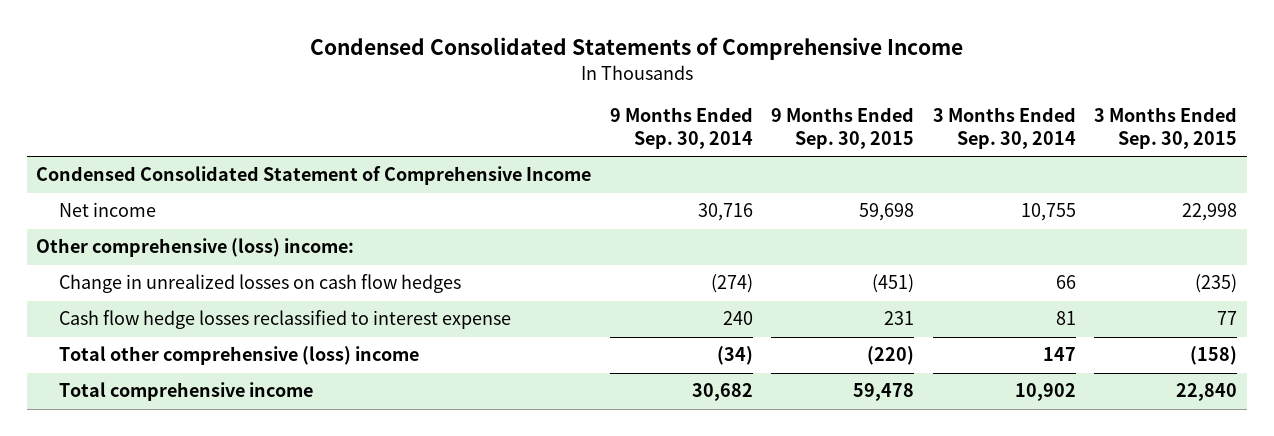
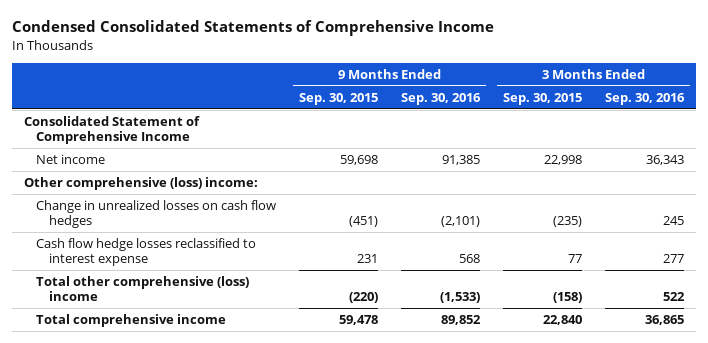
[609,107,753,149] 9 Months Ended Sep. 30, 2014 -> none
[932,107,1076,149] 3 Months Ended Sep. 30, 2014 -> none
none -> [401,92,482,105] Sep. 30, 2016
none -> [605,92,686,105] Sep. 30, 2016
[36,166,592,186] Condensed Consolidated Statement of Comprehensive Income -> [23,116,200,145] Consolidated Statement of Comprehensive Income

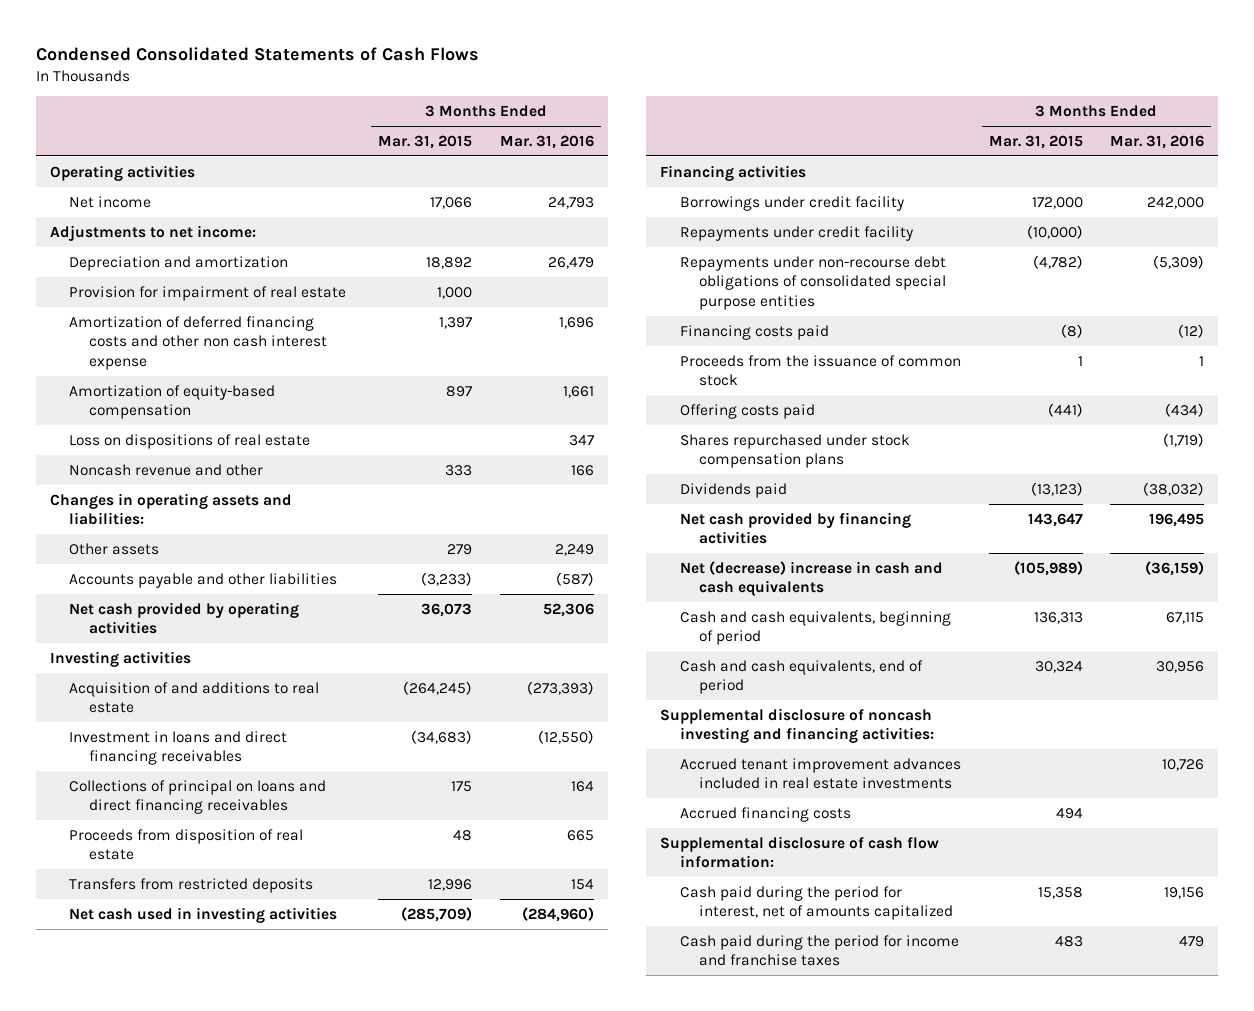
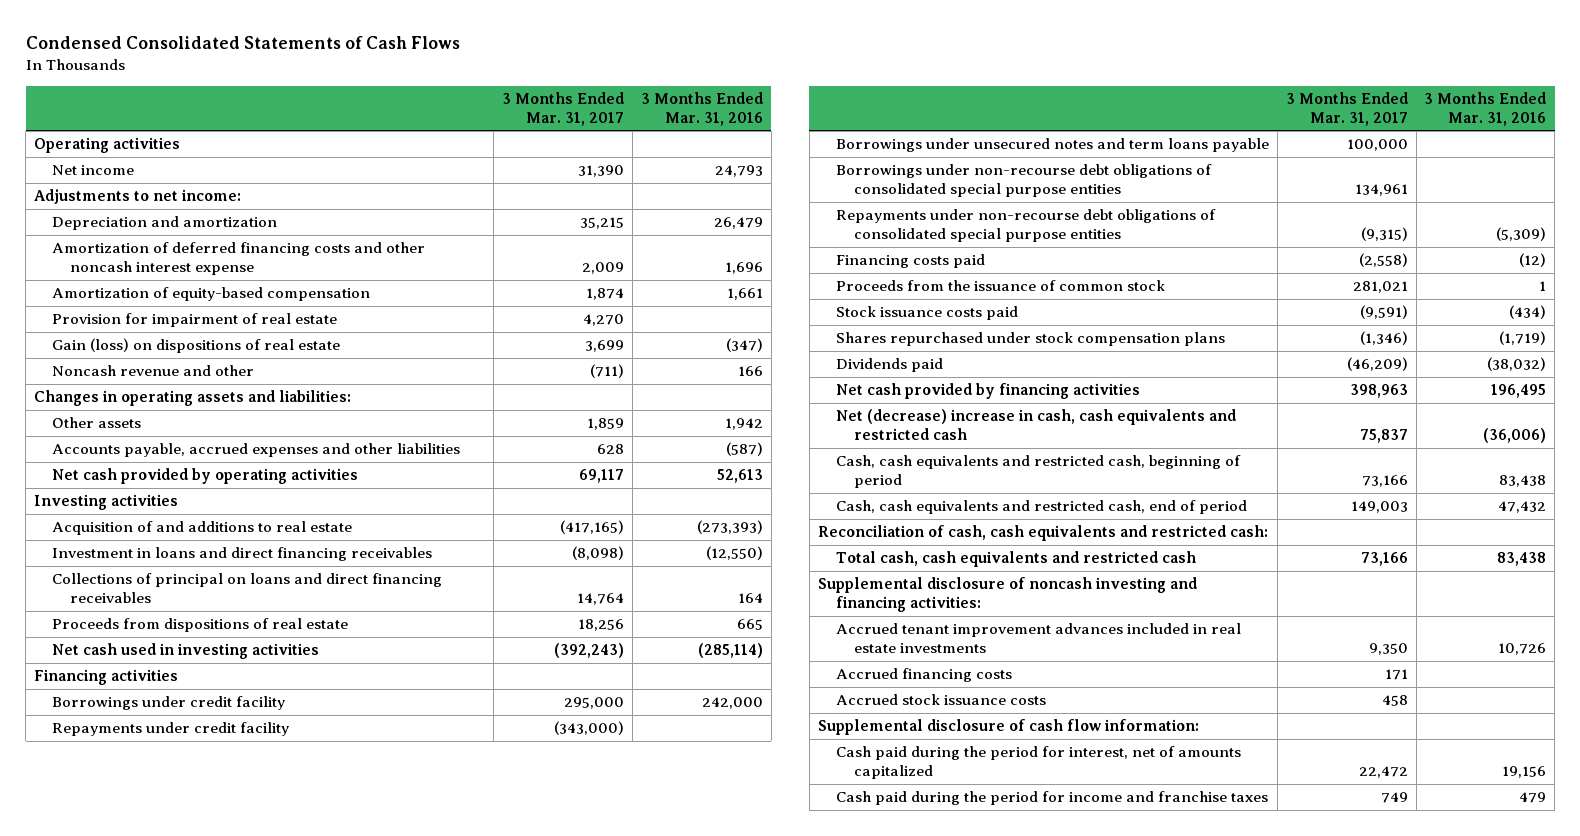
[377,134,472,149] Mar. 31, 2015 -> none
none -> [501,91,624,126] 3 Months Ended Mar. 31, 2017
[69,315,327,370] Amortization of deferred financing costs and other non cash interest expense -> [52,242,426,275] Amortization of deferred financing costs and other noncash interest expense
[69,285,347,301] Provision for impairment of real estate -> [52,313,338,328] Provision for impairment of real estate
[69,433,311,449] Loss on dispositions of real estate -> [52,338,341,354] Gain (loss) on dispositions of real estate
[568,434,594,446] 347 -> [725,338,763,353] (347)
[554,543,594,556] 2,249 -> [724,418,763,431] 1,942
[69,572,338,588] Accounts payable and other liabilities -> [52,443,461,458] Accounts payable, accrued expenses and other liabilities
[542,602,594,617] 52,306 -> [716,469,763,484] 52,613
[69,877,314,893] Transfers from restricted deposits -> none
[69,828,304,861] Proceeds from disposition of real estate -> [52,618,349,633] Proceeds from dispositions of real estate
[521,906,594,922] (284,960) -> [697,643,763,659] (285,114)
none -> [836,138,1270,153] Borrowings under unsecured notes and term loans payable
none -> [836,164,1213,197] Borrowings under non-recourse debt obligations of consolidated special purpose entities
[679,403,815,419] Offering costs paid -> [836,306,1019,321] Stock issuance costs paid
[679,560,943,597] Net (decrease) increase in cash and cash equivalents -> [836,409,1237,440] Net (decrease) increase in cash, cash equivalents and restricted cash
[1145,560,1205,576] (36,159) -> [1483,427,1547,443] (36,006)
[679,610,951,646] Cash and cash equivalents, beginning of period -> [836,455,1242,488] Cash, cash equivalents and restricted cash, beginning of period
[1166,611,1205,624] 67,115 -> [1499,474,1547,487] 83,438
[679,659,923,695] Cash and cash equivalents, end of period -> [836,500,1248,515] Cash, cash equivalents and restricted cash, end of period
[1156,660,1205,673] 30,956 -> [1498,501,1547,514] 47,432
none -> [817,525,1268,542] Reconciliation of cash, cash equivalents and restricted cash:
none -> [836,551,1197,568] Total cash, cash equivalents and restricted cash
none -> [836,694,1047,706] Accrued stock issuance costs

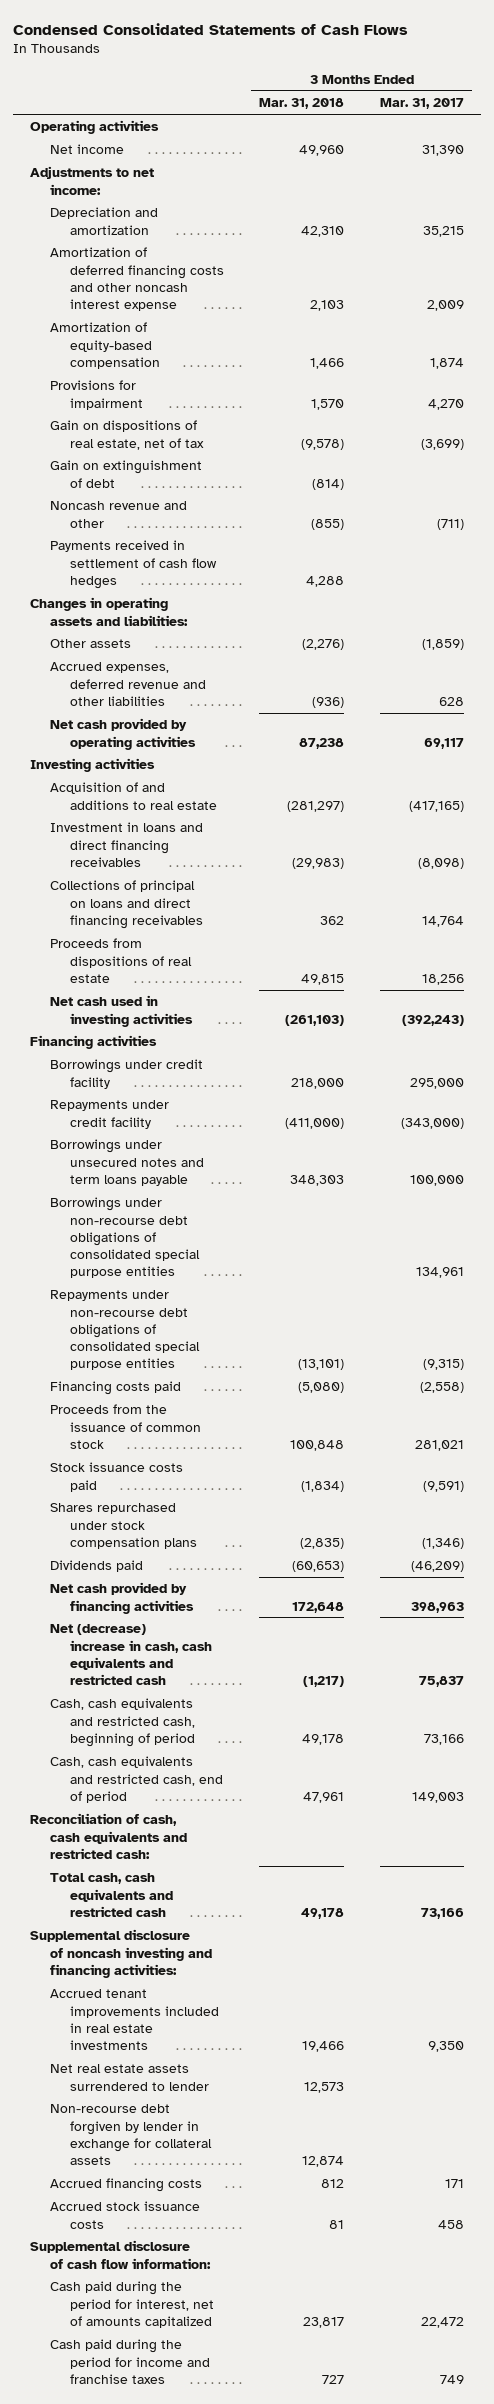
[640,91,763,126] 3 Months Ended Mar. 31, 2016 -> none
none -> [259,98,345,110] Mar. 31, 2018
[52,313,338,328] Provision for impairment of real estate -> [50,380,144,410] Provisions for impairment
[52,338,341,354] Gain (loss) on dispositions of real estate -> [50,420,205,450] Gain on dispositions of real estate, net of tax
[584,340,624,353] 3,699 -> [420,438,464,450] (3,699)
none -> [50,460,203,488] Gain on extinguishment of debt
none -> [50,540,218,589] Payments received in settlement of cash flow hedges
[586,418,624,431] 1,859 -> [421,639,464,651] (1,859)
[52,443,461,458] Accounts payable, accrued expenses and other liabilities -> [50,662,207,706] Accrued expenses, deferred revenue and other liabilities
[836,623,1242,653] Accrued tenant improvement advances included in real estate investments -> [50,1989,220,2050] Accrued tenant improvements included in real estate investments
none -> [50,2064,210,2091] Net real estate assets surrendered to lender
none -> [50,2104,213,2165] Non-recourse debt forgiven by lender in exchange for collateral assets

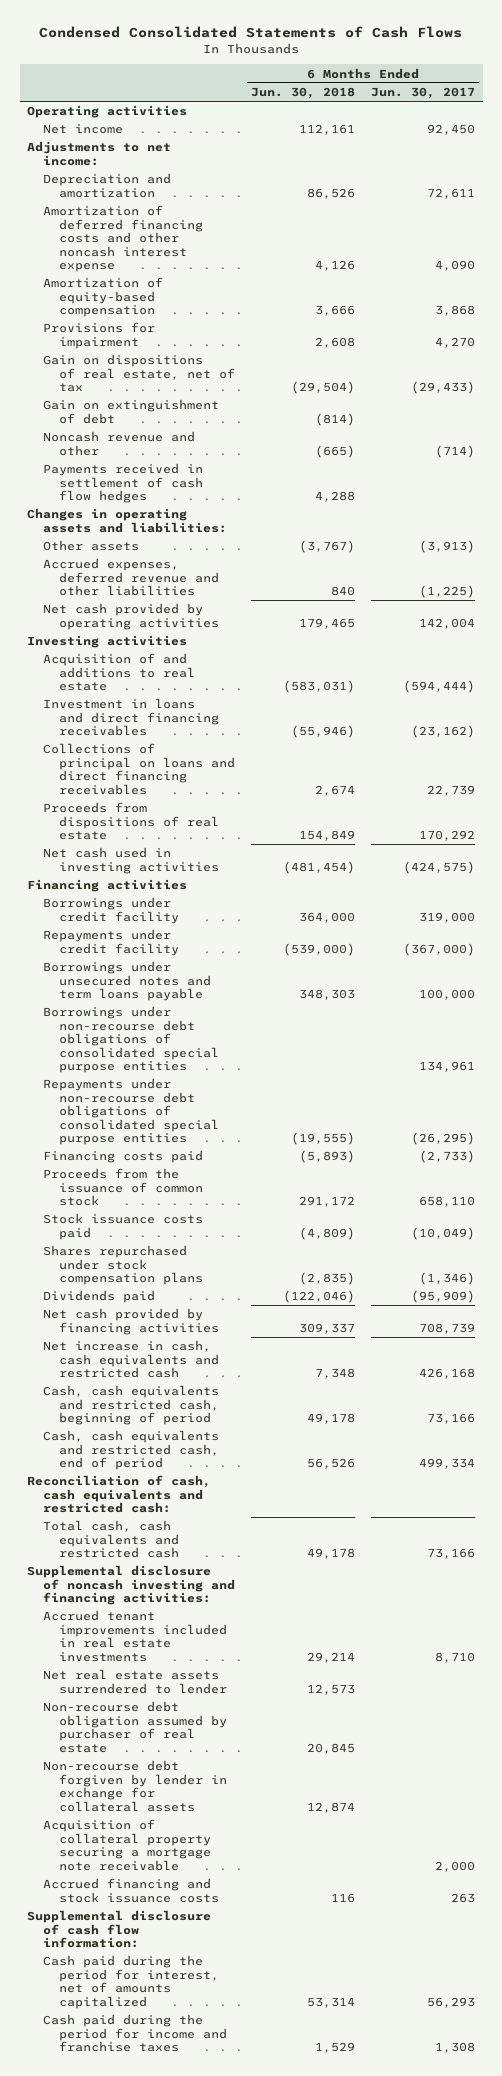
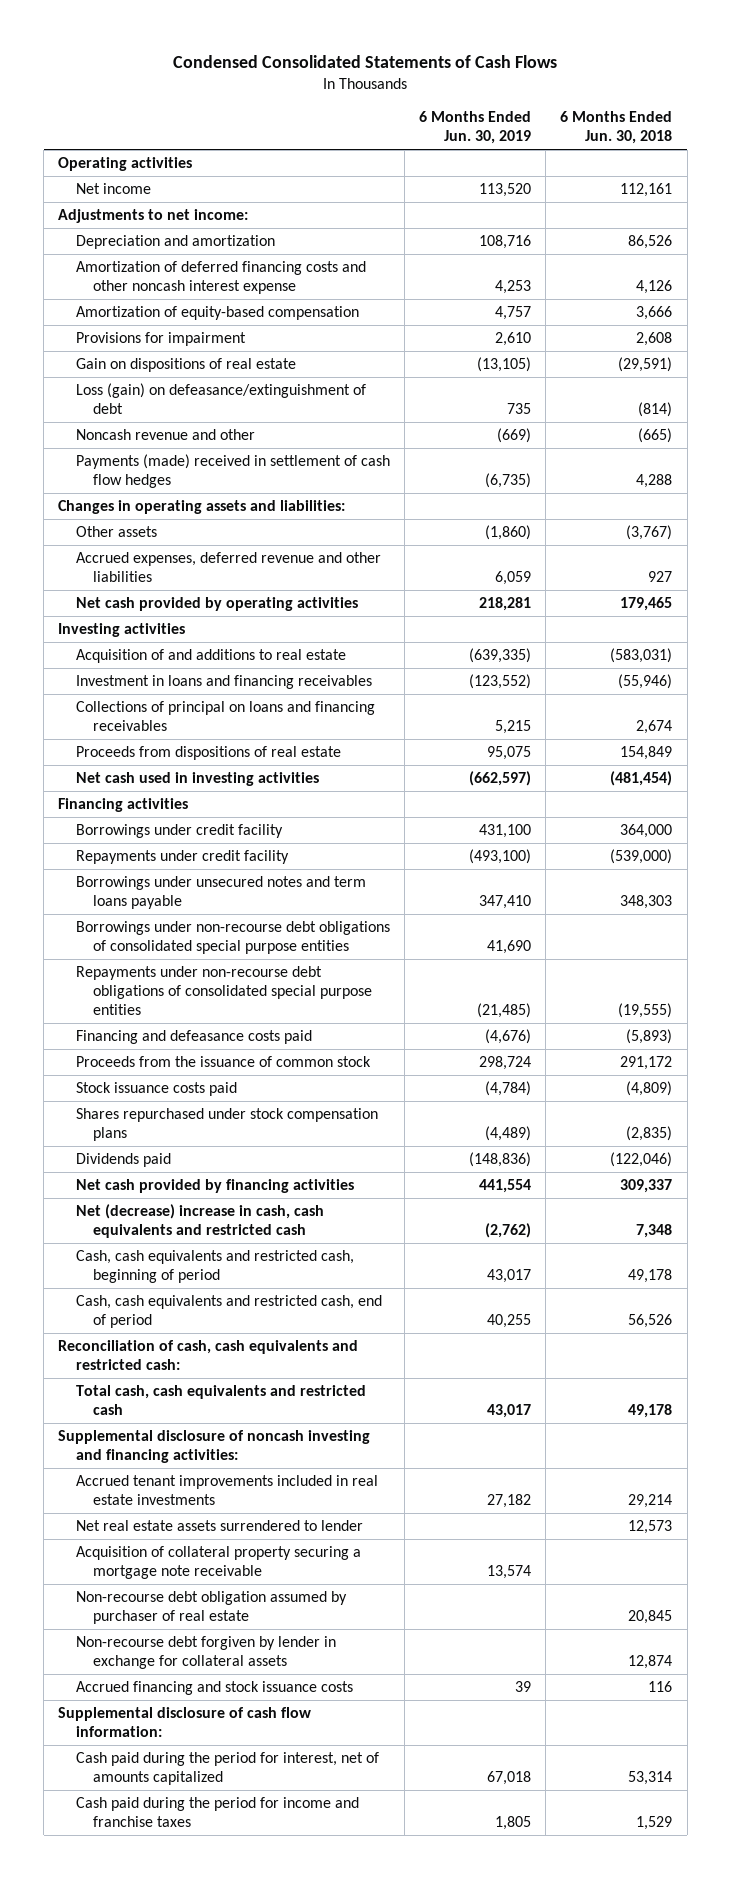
[370,86,475,99] Jun. 30, 2017 -> none
none -> [419,111,532,145] 6 Months Ended Jun. 30, 2019
[43,354,236,393] Gain on dispositions of real estate, net of tax -> [75,358,296,373] Gain on dispositions of real estate
[291,381,356,395] (29,504) -> [618,357,673,373] (29,591)
[43,399,220,424] Gain on extinguishment of debt -> [75,383,366,414] Loss (gain) on defeasance/extinguishment of debt
[43,463,204,504] Payments received in settlement of cash flow hedges -> [75,454,390,488] Payments (made) received in settlement of cash flow hedges
[331,586,356,597] 840 -> [648,570,673,582] 927
[43,698,220,737] Investment in loans and direct financing receivables -> [75,675,372,690] Investment in loans and financing receivables
[43,743,236,795] Collections of principal on loans and direct financing receivables -> [75,701,375,731] Collections of principal on loans and financing receivables
[43,1150,204,1164] Financing costs paid -> [75,1030,312,1045] Financing and defeasance costs paid
[43,1340,220,1379] Net increase in cash, cash equivalents and restricted cash -> [75,1204,324,1238] Net (decrease) increase in cash, cash equivalents and restricted cash
[43,1819,212,1871] Acquisition of collateral property securing a mortgage note receivable -> [75,1546,361,1579] Acquisition of collateral property securing a mortgage note receivable

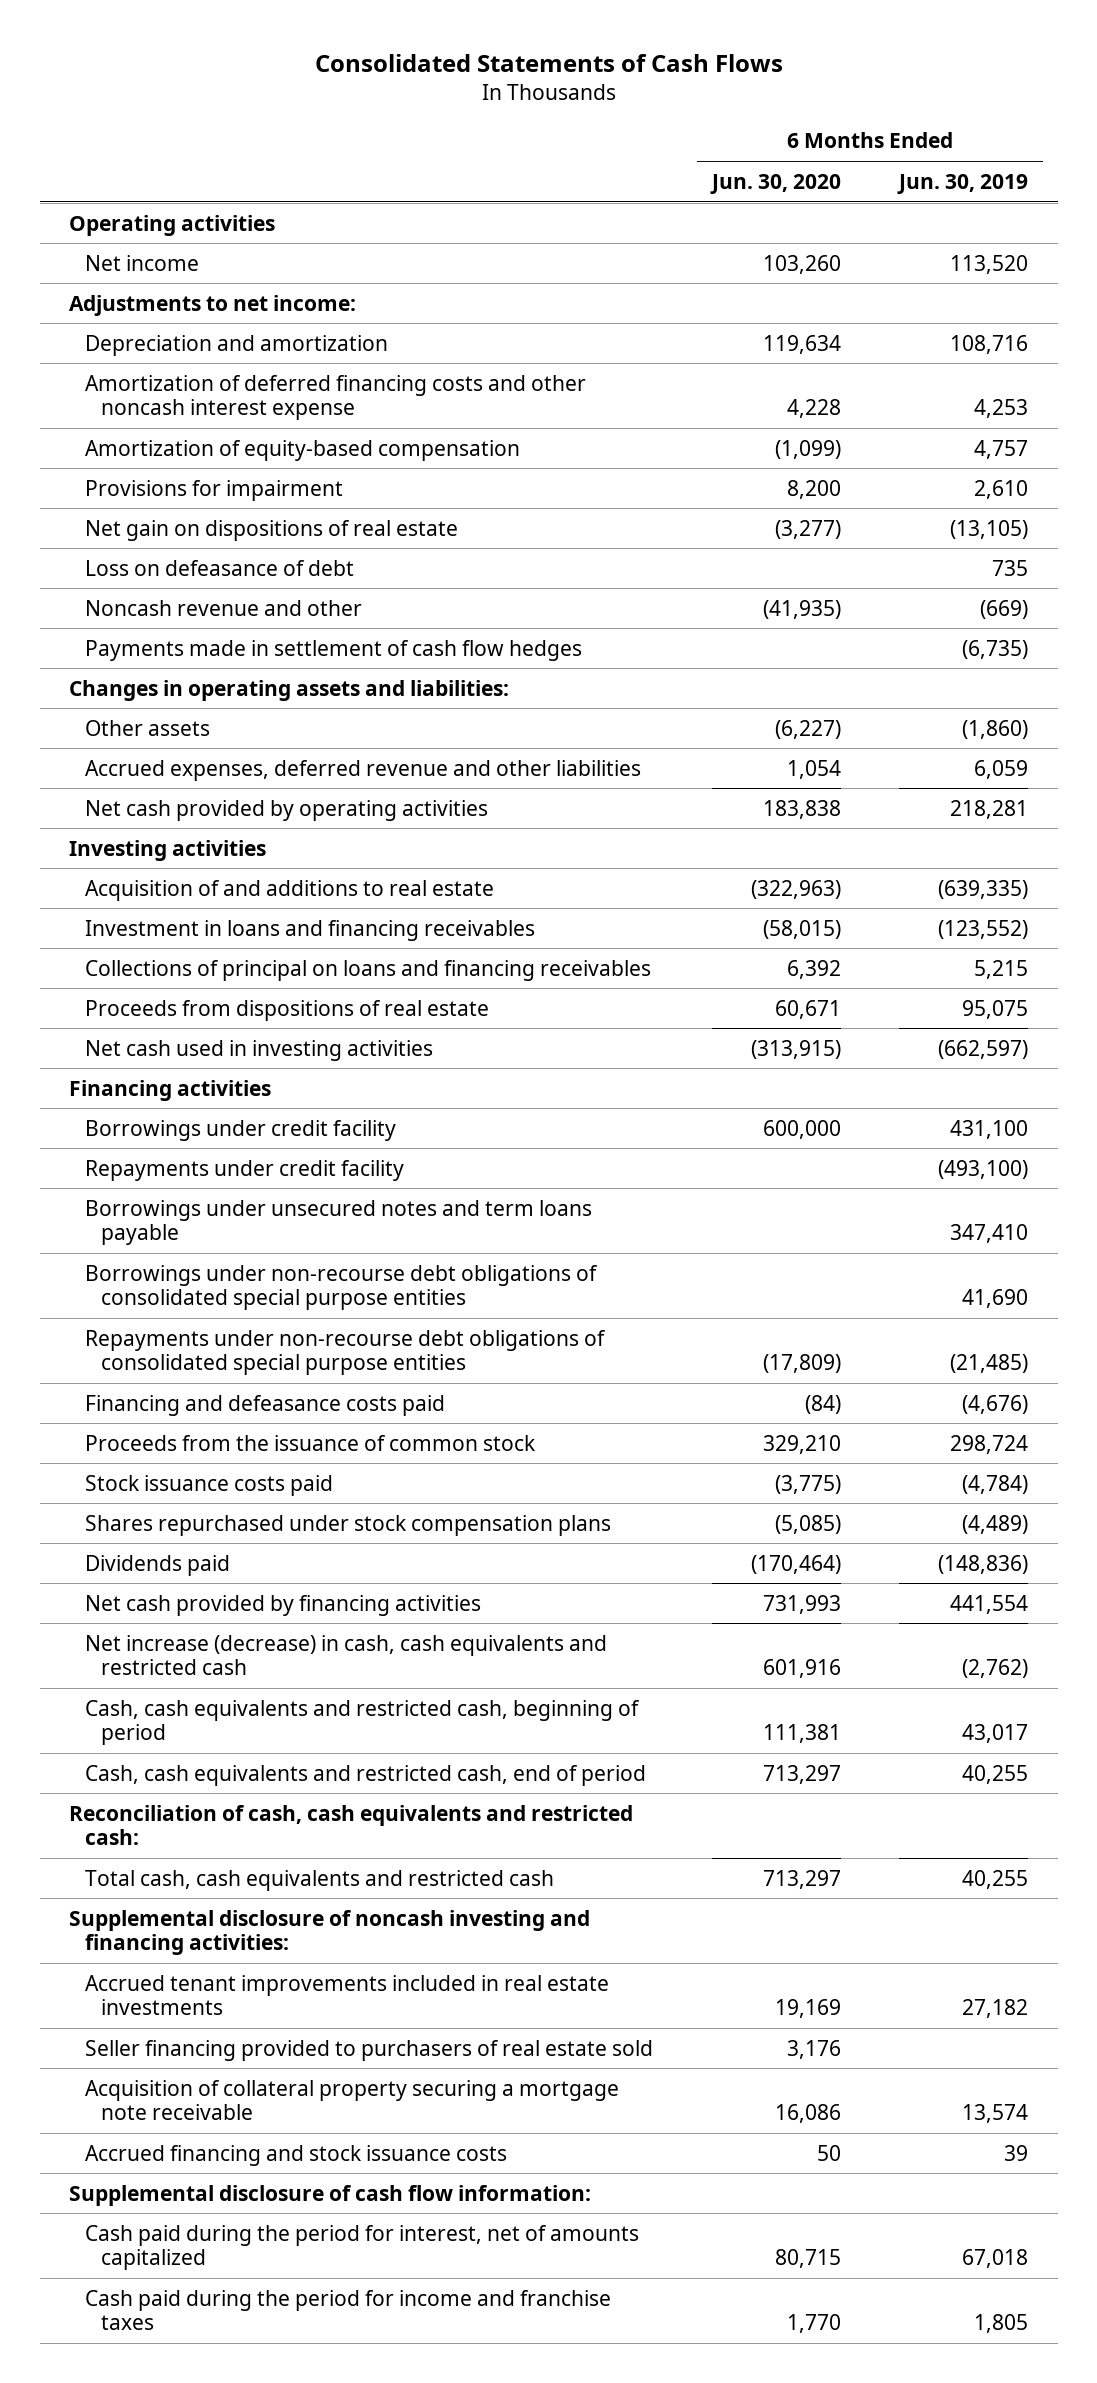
[173,54,558,68] Condensed Consolidated Statements of Cash Flows -> [314,53,783,72] Consolidated Statements of Cash Flows
[560,111,673,145] 6 Months Ended Jun. 30, 2018 -> none
none -> [709,173,841,194] Jun. 30, 2020
[75,358,296,373] Gain on dispositions of real estate -> [84,519,458,541] Net gain on dispositions of real estate
[75,383,366,414] Loss (gain) on defeasance/extinguishment of debt -> [84,559,354,576] Loss on defeasance of debt
[75,454,390,488] Payments (made) received in settlement of cash flow hedges -> [84,639,582,661] Payments made in settlement of cash flow hedges
[75,1204,324,1238] Net (decrease) increase in cash, cash equivalents and restricted cash -> [84,1634,607,1676] Net increase (decrease) in cash, cash equivalents and restricted cash
[487,1403,532,1418] 43,017 -> [962,1869,1029,1889] 40,255
[75,1520,363,1532] Net real estate assets surrendered to lender -> none
none -> [84,2039,653,2061] Seller financing provided to purchasers of real estate sold
[75,1591,347,1624] Non-recourse debt obligation assumed by purchaser of real estate -> none
[75,1636,336,1669] Non-recourse debt forgiven by lender in exchange for collateral assets -> none

